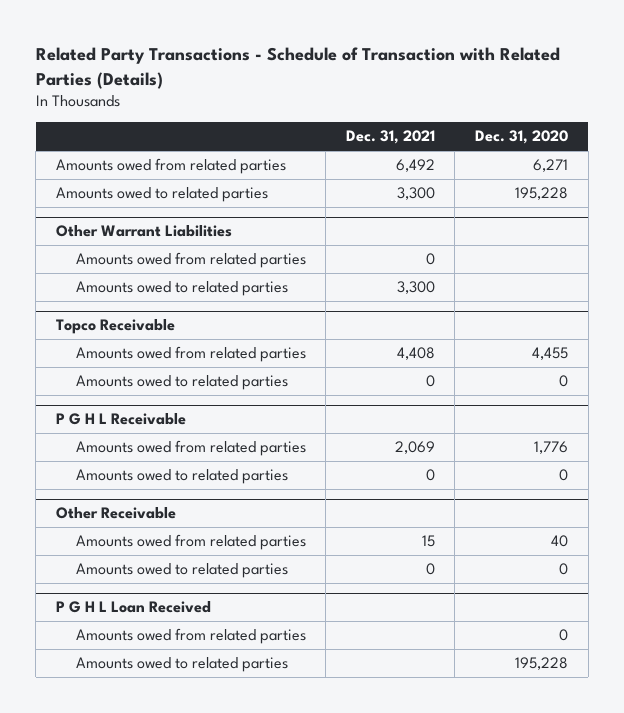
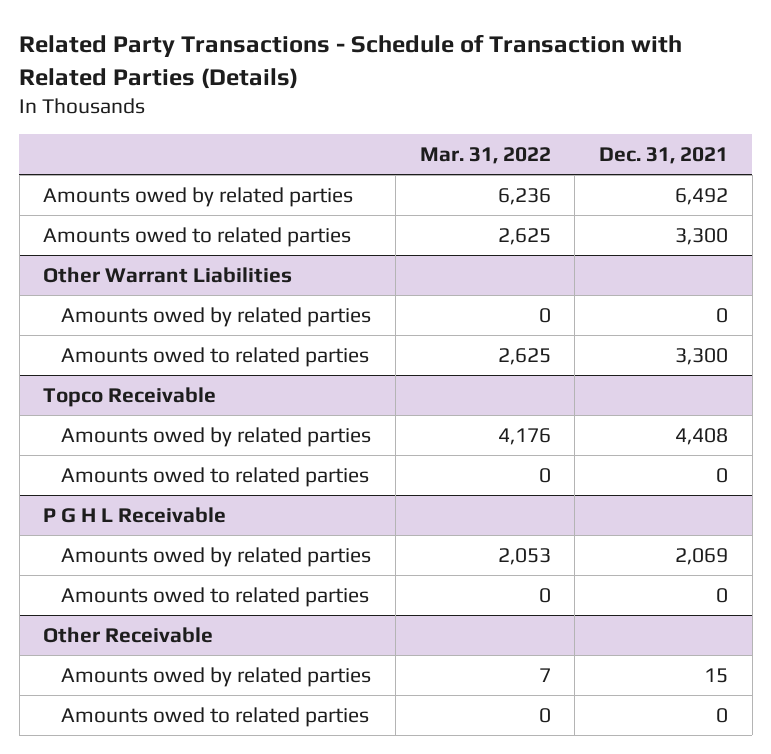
[474,130,568,145] Dec. 31, 2020 -> none
none -> [419,146,551,164] Mar. 31, 2022
[56,158,287,175] Amounts owed from related parties -> [43,186,354,207] Amounts owed by related parties
[75,252,306,269] Amounts owed from related parties -> [61,306,372,327] Amounts owed by related parties
[75,346,306,363] Amounts owed from related parties -> [61,426,372,447] Amounts owed by related parties
[75,440,306,457] Amounts owed from related parties -> [61,546,372,567] Amounts owed by related parties
[75,534,306,551] Amounts owed from related parties -> [61,666,372,687] Amounts owed by related parties
[56,601,212,614] P G H L Loan Received -> none
[75,628,306,645] Amounts owed from related parties -> none
[75,657,288,673] Amounts owed to related parties -> none

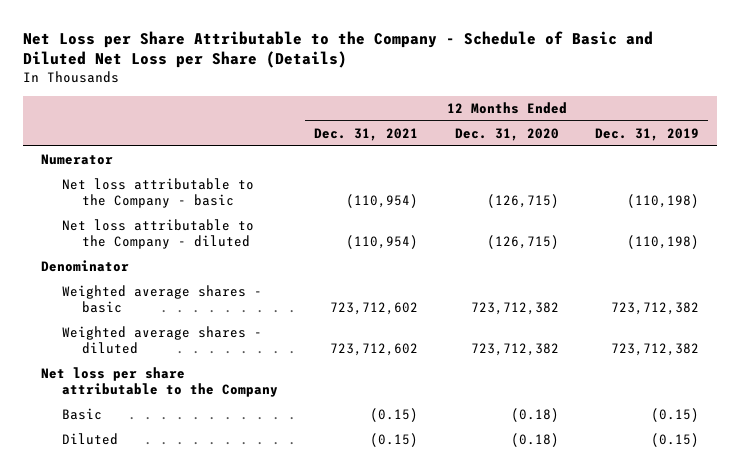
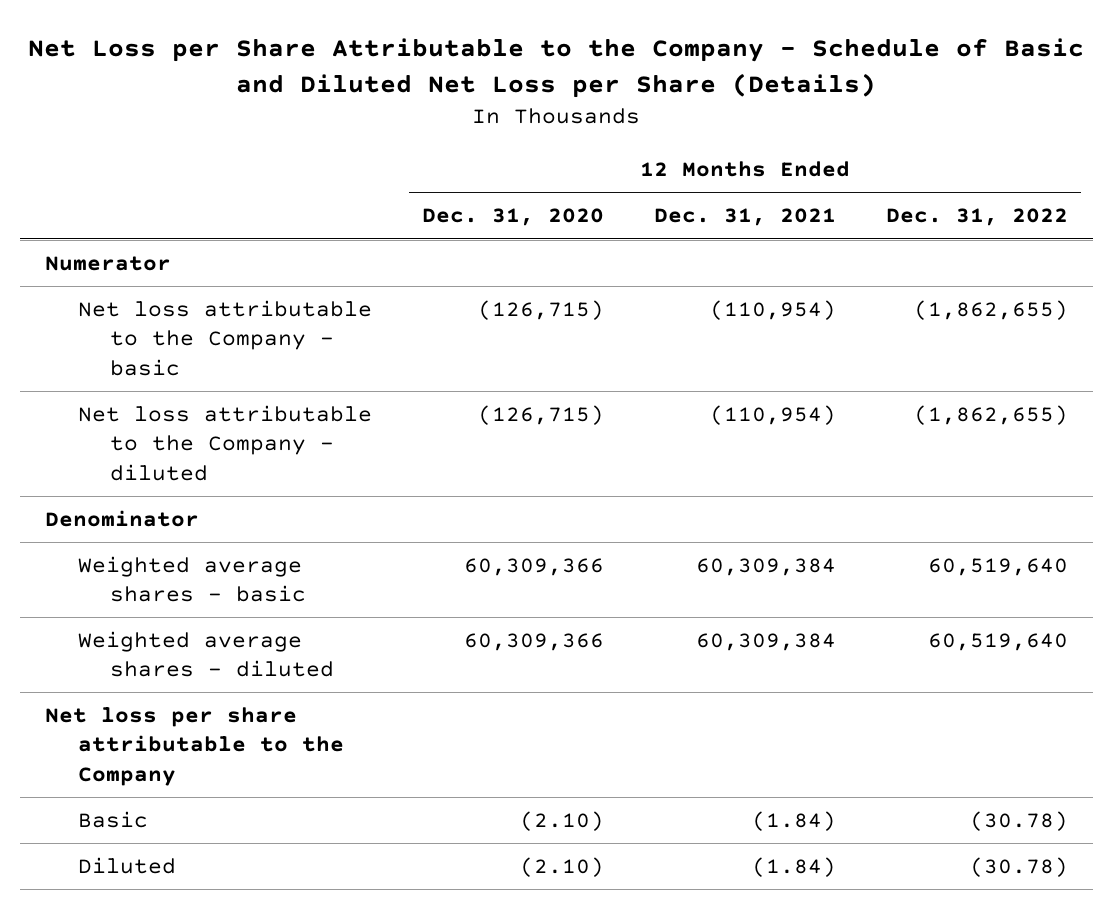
[595,127,700,141] Dec. 31, 2019 -> none
none -> [886,208,1069,227] Dec. 31, 2022
[330,302,419,316] 723,712,602 -> [695,557,836,576] 60,309,384
[470,302,559,316] 723,712,382 -> [463,557,604,576] 60,309,366
[330,343,419,357] 723,712,602 -> [695,632,836,651] 60,309,384
[470,343,559,357] 723,712,382 -> [463,632,604,651] 60,309,366
[370,408,419,423] (0.15) -> [751,810,836,831] (1.84)
[510,408,559,423] (0.18) -> [519,810,604,831] (2.10)
[370,433,419,448] (0.15) -> [751,856,836,877] (1.84)
[510,433,559,448] (0.18) -> [519,856,604,877] (2.10)

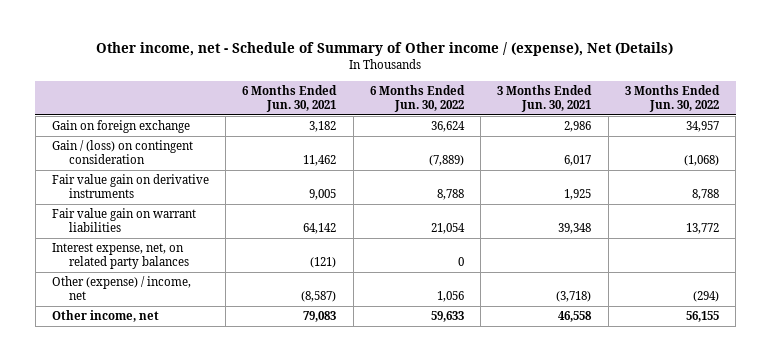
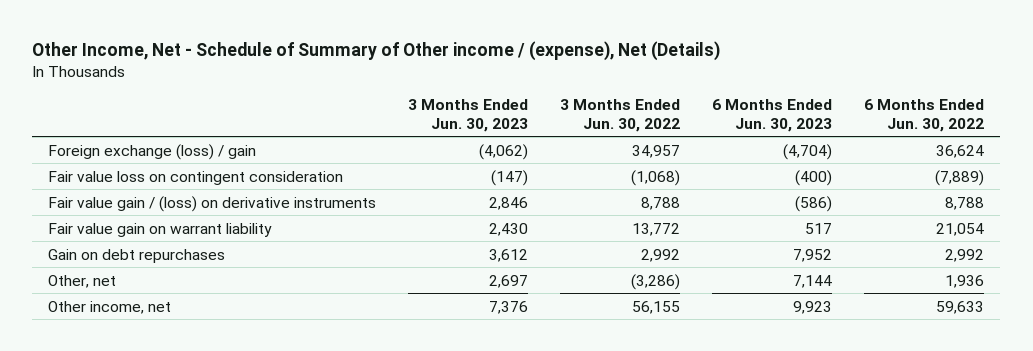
[96,42,674,57] Other income, net - Schedule of Summary of Other income / (expense), Net (Details) -> [32,41,721,62] Other Income, Net - Schedule of Summary of Other income / (expense), Net (Details)
[242,84,338,113] 6 Months Ended Jun. 30, 2021 -> none
[497,84,593,113] 3 Months Ended Jun. 30, 2021 -> none
none -> [408,99,529,132] 3 Months Ended Jun. 30, 2023
none -> [712,99,833,132] 6 Months Ended Jun. 30, 2023
[52,243,189,270] Interest expense, net, on related party balances -> none
[52,120,191,134] Gain on foreign exchange -> [48,143,257,160] Foreign exchange (loss) / gain
[52,140,194,165] Gain / (loss) on contingent consideration -> [48,170,344,185] Fair value loss on contingent consideration
[52,174,210,199] Fair value gain on derivative instruments -> [48,195,377,212] Fair value gain / (loss) on derivative instruments
[52,208,197,233] Fair value gain on warrant liabilities -> [48,222,273,237] Fair value gain on warrant liability
none -> [48,248,226,263] Gain on debt repurchases
[52,276,192,301] Other (expense) / income, net -> [48,274,117,288] Other, net
[436,291,464,303] 1,056 -> [945,274,985,288] 1,936
[692,291,719,303] (294) -> [631,273,681,290] (3,286)

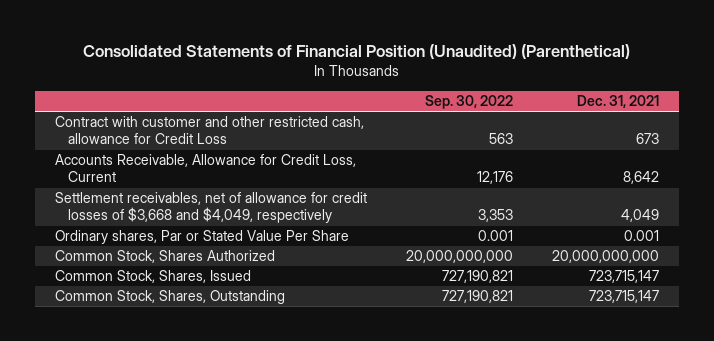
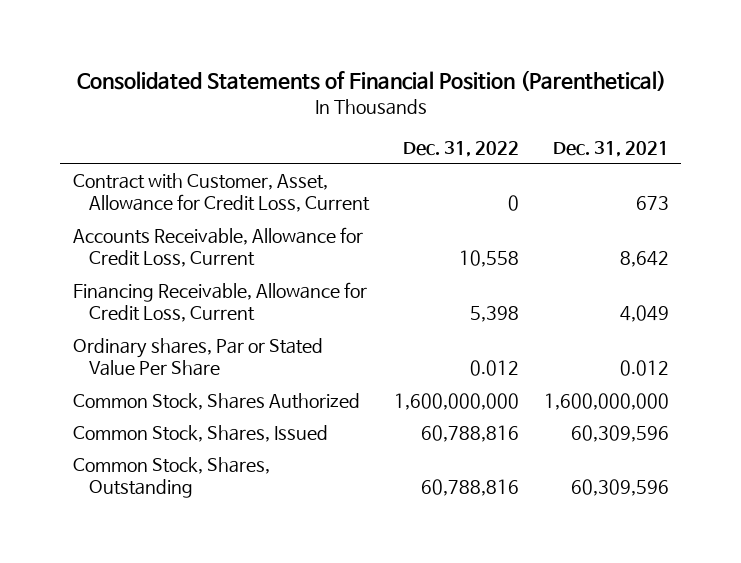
[83,44,631,60] Consolidated Statements of Financial Position (Unaudited) (Parenthetical) -> [76,70,666,92] Consolidated Statements of Financial Position (Parenthetical)
[425,95,514,110] Sep. 30, 2022 -> none
none -> [402,140,519,157] Dec. 31, 2022
[54,116,364,145] Contract with customer and other restricted cash, allowance for Credit Loss -> [72,172,370,213] Contract with Customer, Asset, Allowance for Credit Loss, Current
[54,192,367,224] Settlement receivables, net of allowance for credit losses of $3,668 and $4,049, respectively -> [72,281,367,323] Financing Receivable, Allowance for Credit Loss, Current
[624,230,660,242] 0.001 -> [619,360,669,377] 0.012
[552,250,660,264] 20,000,000,000 -> [543,392,669,410] 1,600,000,000
[589,270,660,284] 723,715,147 -> [570,424,669,442] 60,309,596
[589,290,660,304] 723,715,147 -> [570,479,669,497] 60,309,596

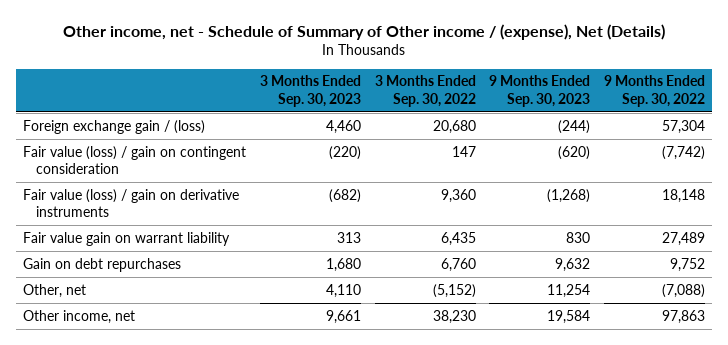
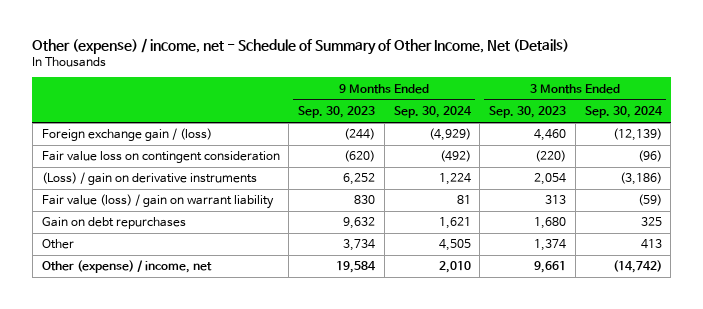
[63,23,666,40] Other income, net - Schedule of Summary of Other income / (expense), Net (Details) -> [32,38,570,56] Other (expense) / income, net - Schedule of Summary of Other Income, Net (Details)
[374,75,476,107] 3 Months Ended Sep. 30, 2022 -> none
[604,75,706,107] 9 Months Ended Sep. 30, 2022 -> none
none -> [393,106,472,119] Sep. 30, 2024
none -> [584,106,663,119] Sep. 30, 2024
[22,145,246,175] Fair value (loss) / gain on contingent consideration -> [41,151,280,164] Fair value loss on contingent consideration
[22,188,239,218] Fair value (loss) / gain on derivative instruments -> [41,172,257,186] (Loss) / gain on derivative instruments
[328,188,361,203] (682) -> [534,173,567,186] 2,054
[547,188,591,203] (1,268) -> [343,173,376,186] 6,252
[22,231,230,246] Fair value gain on warrant liability -> [41,194,274,210] Fair value (loss) / gain on warrant liability
[22,283,86,298] Other, net -> [41,239,74,250] Other
[325,283,361,298] 4,110 -> [534,239,567,252] 1,374
[547,283,591,298] 11,254 -> [343,239,376,252] 3,734
[22,309,135,324] Other income, net -> [41,260,212,274] Other (expense) / income, net

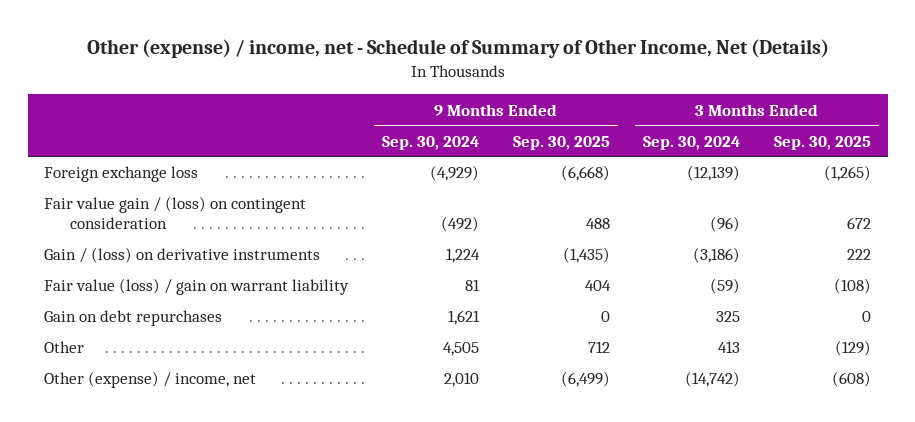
[298,106,376,119] Sep. 30, 2023 -> none
[489,106,567,119] Sep. 30, 2023 -> none
none -> [512,135,610,150] Sep. 30, 2025
none -> [773,135,871,150] Sep. 30, 2025
[41,128,212,142] Foreign exchange gain / (loss) -> [44,166,199,183] Foreign exchange loss
[41,151,280,164] Fair value loss on contingent consideration -> [44,196,307,230] Fair value gain / (loss) on contingent consideration
[41,172,257,186] (Loss) / gain on derivative instruments -> [44,247,321,264] Gain / (loss) on derivative instruments

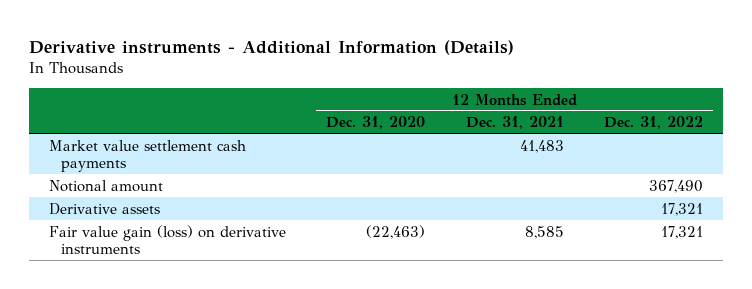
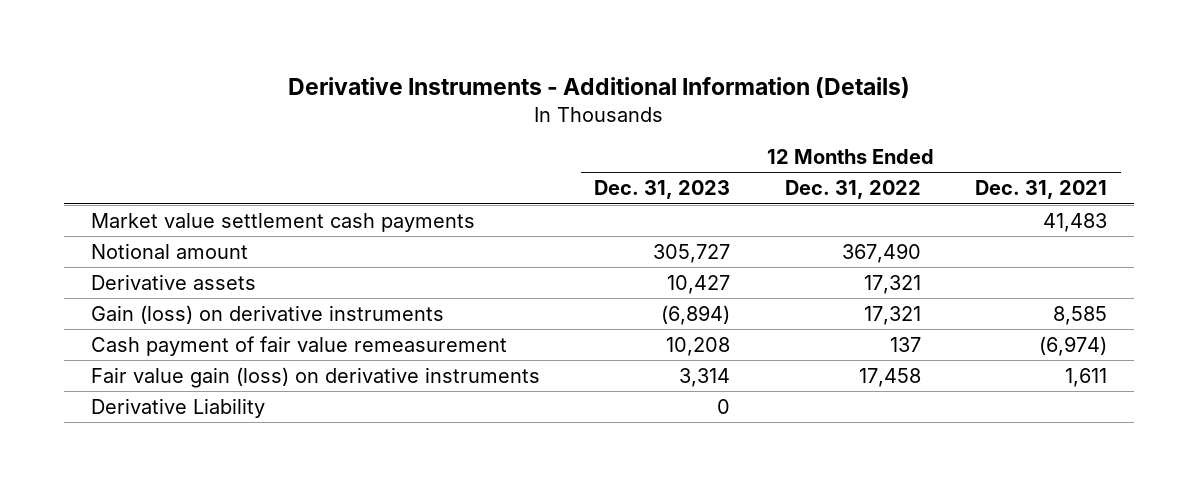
[29,39,515,55] Derivative instruments - Additional Information (Details) -> [288,76,911,98] Derivative Instruments - Additional Information (Details)
[326,116,426,130] Dec. 31, 2020 -> none
none -> [594,180,731,200] Dec. 31, 2023
none -> [90,304,444,324] Gain (loss) on derivative instruments
none -> [90,335,507,356] Cash payment of fair value remeasurement
[524,225,564,239] 8,585 -> [1065,367,1108,387] 1,611
[660,225,703,239] 17,321 -> [858,367,921,387] 17,458
none -> [90,397,265,418] Derivative Liability

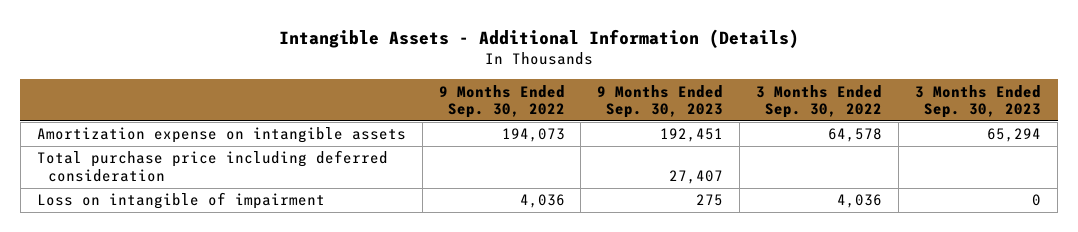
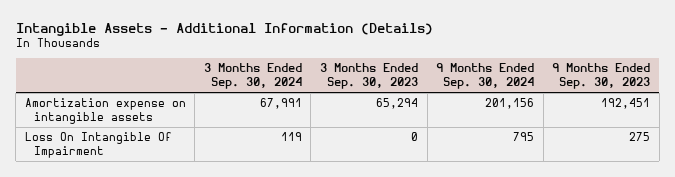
[438,84,565,119] 9 Months Ended Sep. 30, 2022 -> none
[756,84,883,119] 3 Months Ended Sep. 30, 2022 -> none
none -> [203,63,302,90] 3 Months Ended Sep. 30, 2024
none -> [436,63,535,90] 9 Months Ended Sep. 30, 2024
[36,150,388,182] Total purchase price including deferred consideration -> none
[36,192,325,210] Loss on intangible of impairment -> [24,132,172,159] Loss On Intangible Of Impairment

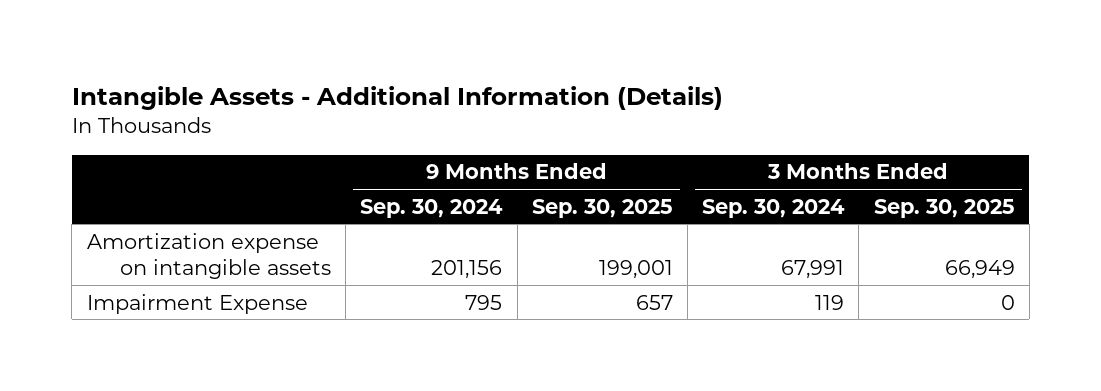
[320,63,419,90] 3 Months Ended Sep. 30, 2023 -> none
[552,63,651,90] 9 Months Ended Sep. 30, 2023 -> none
none -> [531,198,673,218] Sep. 30, 2025
none -> [873,198,1015,218] Sep. 30, 2025
[24,132,172,159] Loss On Intangible Of Impairment -> [86,293,308,314] Impairment Expense

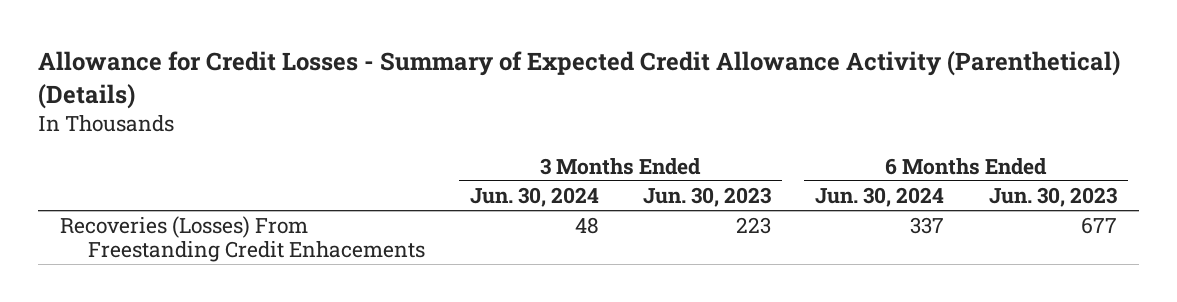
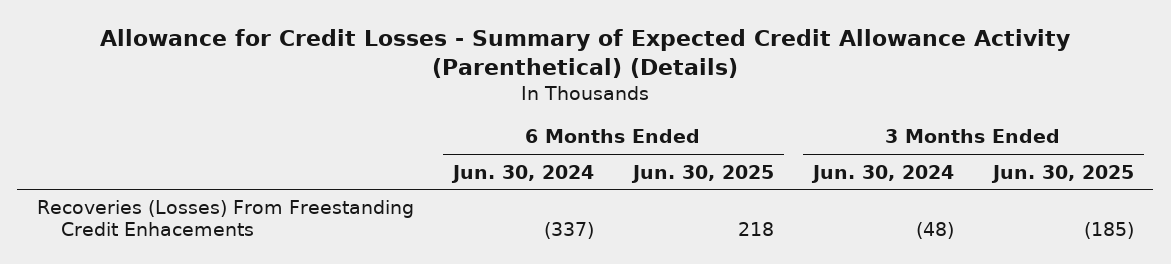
[643,186,772,207] Jun. 30, 2023 -> none
[988,186,1117,207] Jun. 30, 2023 -> none
none -> [630,164,774,183] Jun. 30, 2025
none -> [990,164,1134,183] Jun. 30, 2025
[574,217,599,235] 48 -> [915,222,954,240] (48)
[910,217,945,235] 337 -> [543,222,594,240] (337)

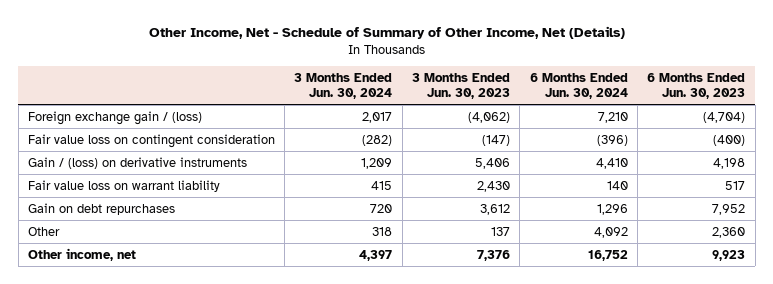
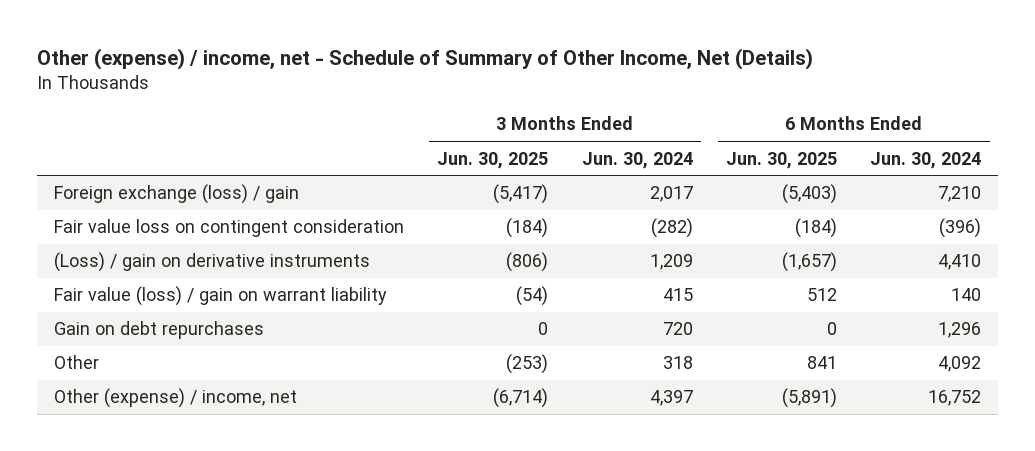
[148,26,625,40] Other Income, Net - Schedule of Summary of Other Income, Net (Details) -> [37,48,814,71] Other (expense) / income, net - Schedule of Summary of Other Income, Net (Details)
[412,72,511,99] 3 Months Ended Jun. 30, 2023 -> none
[647,72,746,99] 6 Months Ended Jun. 30, 2023 -> none
none -> [437,151,549,169] Jun. 30, 2025
none -> [725,151,837,169] Jun. 30, 2025
[27,110,202,125] Foreign exchange gain / (loss) -> [54,184,300,205] Foreign exchange (loss) / gain
[27,156,247,169] Gain / (loss) on derivative instruments -> [54,252,371,273] (Loss) / gain on derivative instruments
[27,179,220,192] Fair value loss on warrant liability -> [54,286,388,307] Fair value (loss) / gain on warrant liability
[27,247,136,261] Other income, net -> [54,388,298,409] Other (expense) / income, net

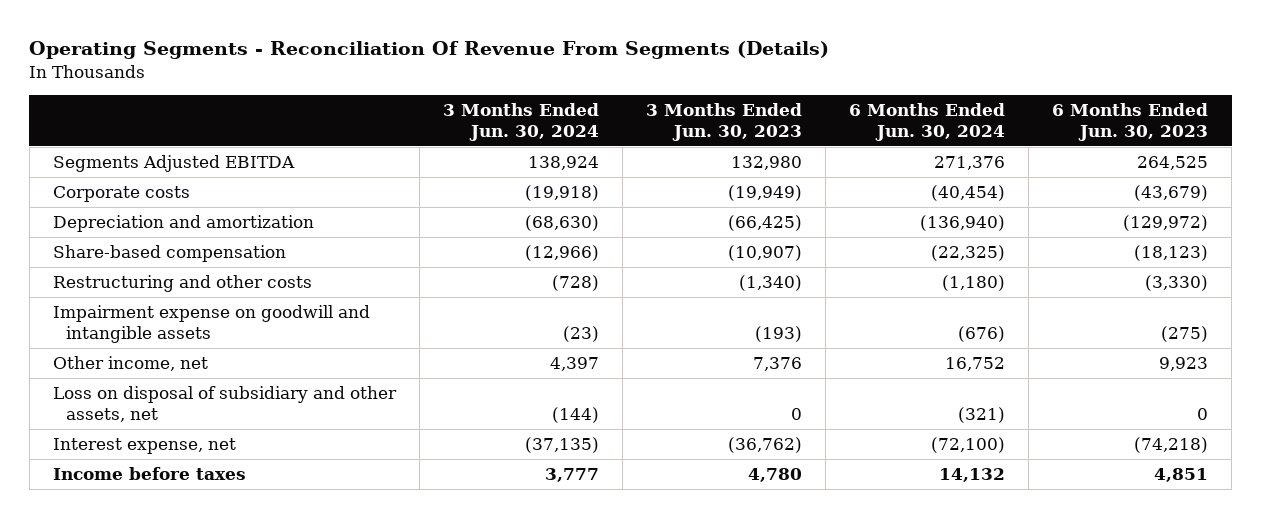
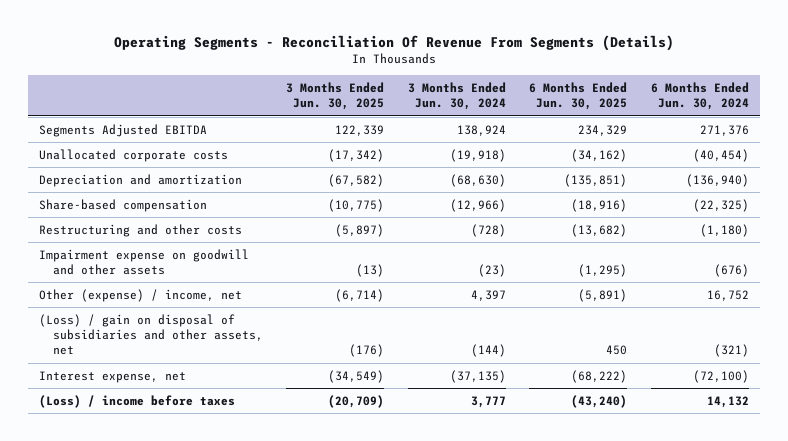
[646,102,803,141] 3 Months Ended Jun. 30, 2023 -> none
[1052,102,1209,141] 6 Months Ended Jun. 30, 2023 -> none
none -> [286,82,385,111] 3 Months Ended Jun. 30, 2025
none -> [529,82,628,111] 6 Months Ended Jun. 30, 2025
[52,186,190,203] Corporate costs -> [39,148,229,162] Unallocated corporate costs
[52,305,370,344] Impairment expense on goodwill and intangible assets -> [39,248,250,276] Impairment expense on goodwill and other assets
[52,356,208,372] Other income, net -> [39,288,243,302] Other (expense) / income, net
[52,386,397,423] Loss on disposal of subsidiary and other assets, net -> [39,313,263,356] (Loss) / gain on disposal of subsidiaries and other assets, net
[52,467,246,481] Income before taxes -> [39,394,236,408] (Loss) / income before taxes

